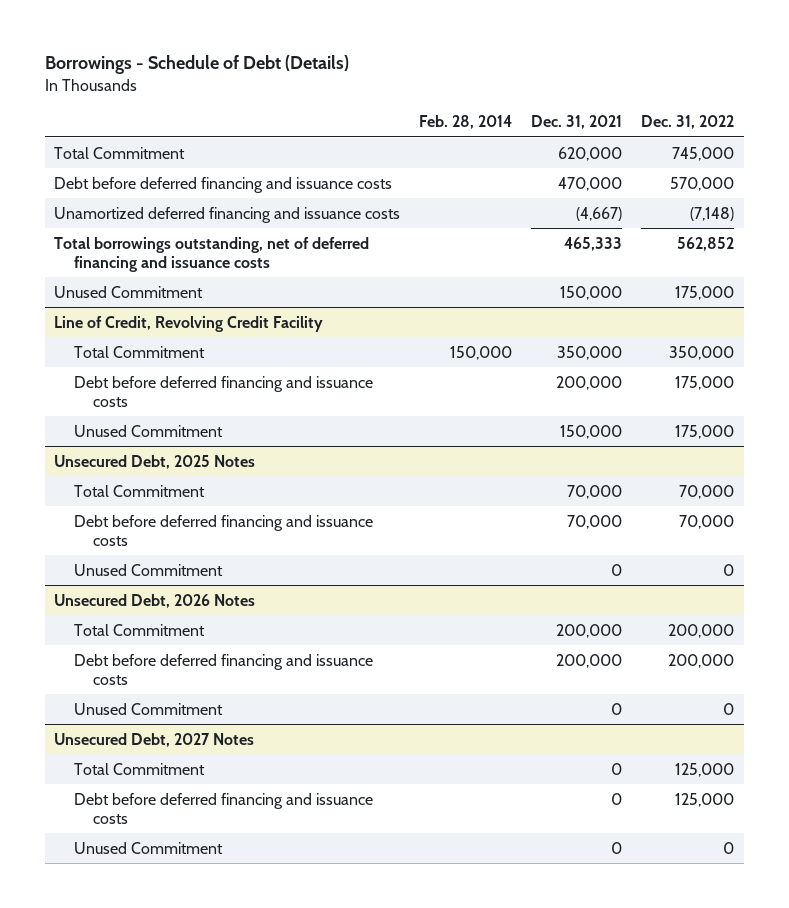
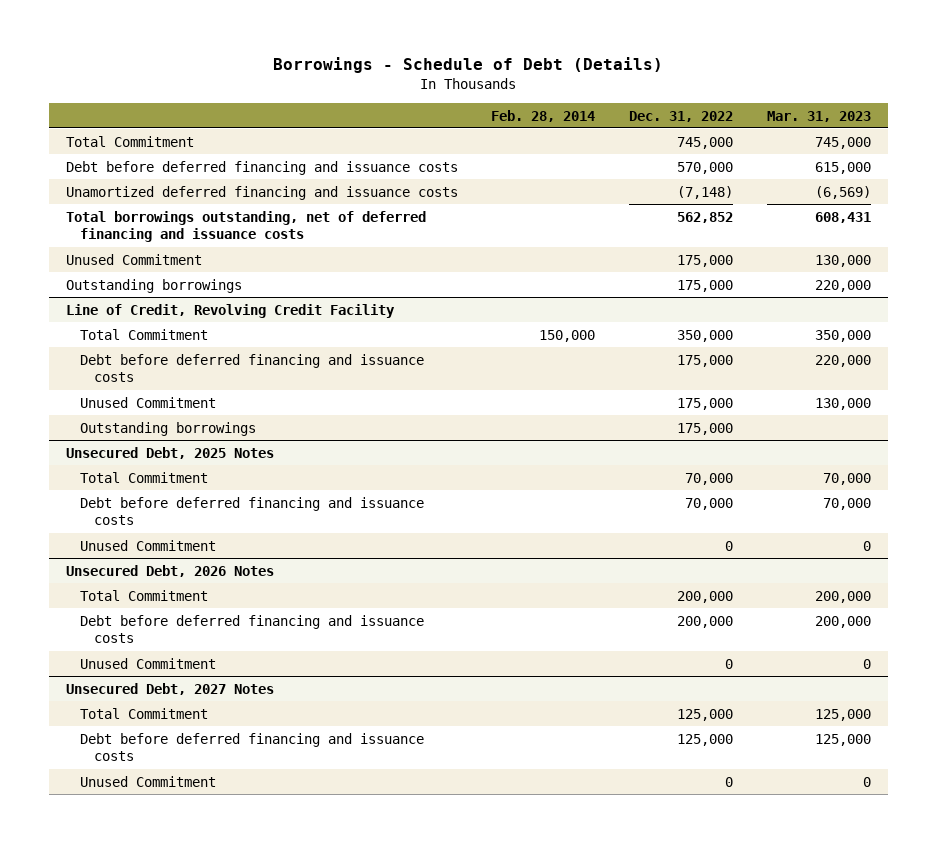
[531,115,623,130] Dec. 31, 2021 -> none
none -> [766,110,871,122] Mar. 31, 2023
none -> [65,278,242,293] Outstanding borrowings
none -> [79,421,256,436] Outstanding borrowings

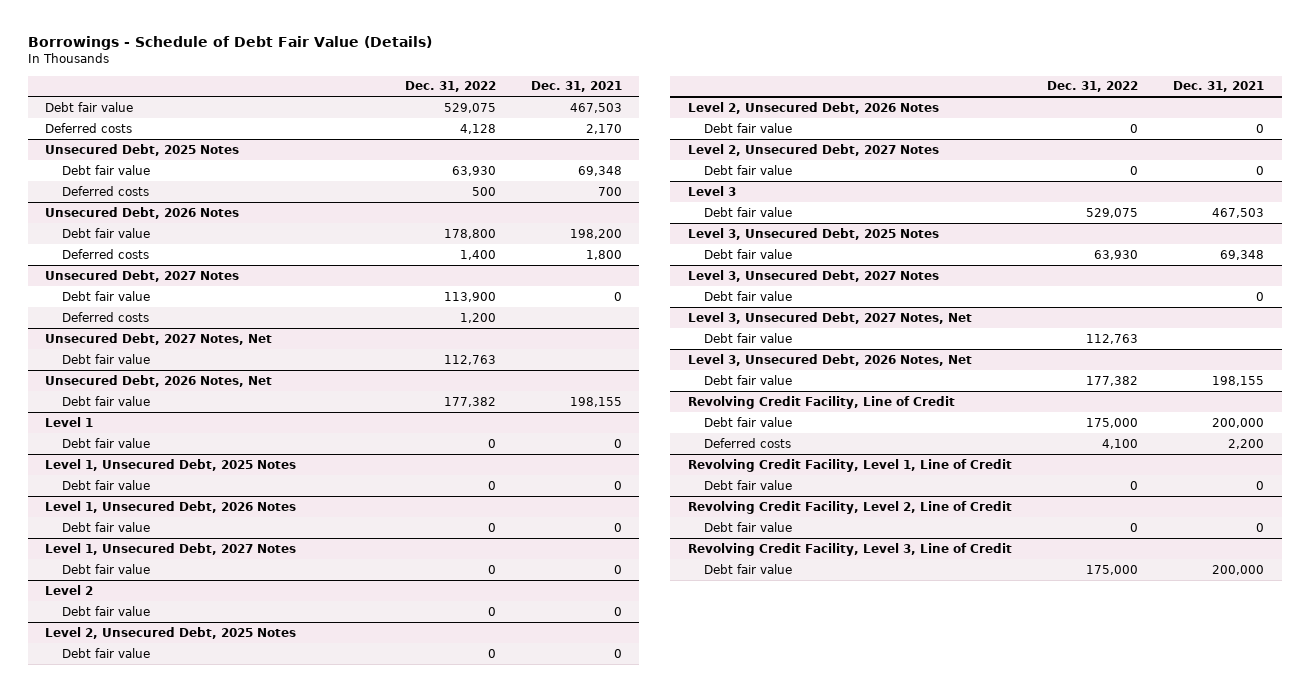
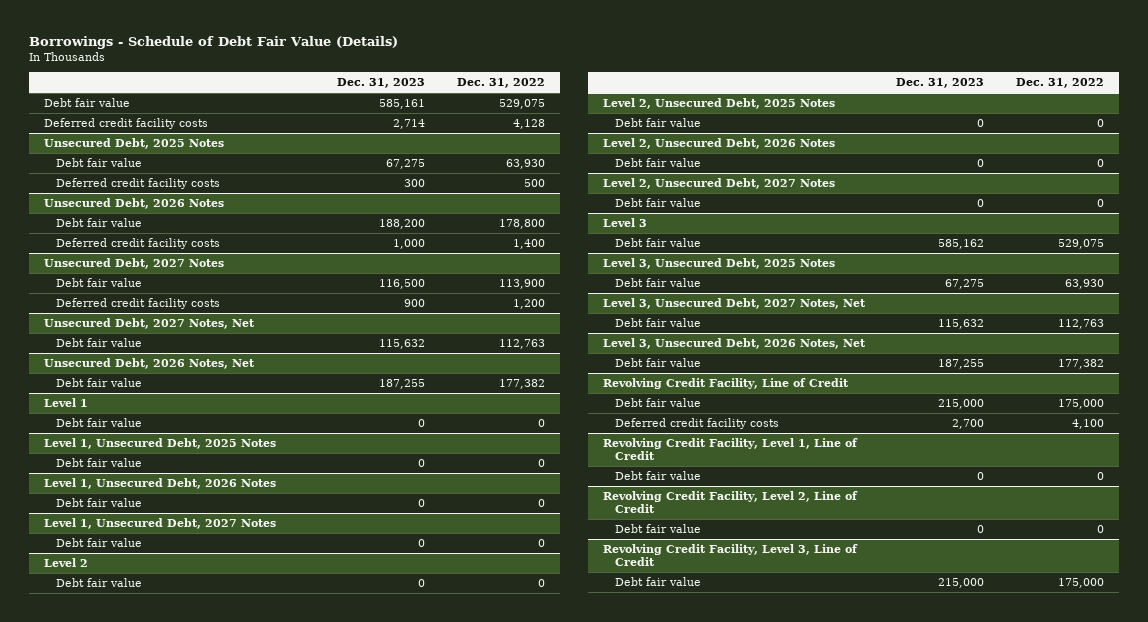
[530,81,622,93] Dec. 31, 2021 -> none
none -> [337,78,426,89] Dec. 31, 2023
[45,122,133,133] Deferred costs -> [44,118,209,130] Deferred credit facility costs
[61,185,149,196] Deferred costs -> [55,178,220,190] Deferred credit facility costs
[61,248,149,259] Deferred costs -> [55,238,220,250] Deferred credit facility costs
[61,311,149,322] Deferred costs -> [55,298,220,310] Deferred credit facility costs
[687,269,939,282] Level 3, Unsecured Debt, 2027 Notes -> none
[703,290,792,301] Debt fair value -> none
[703,437,791,448] Deferred costs -> [614,418,779,430] Deferred credit facility costs

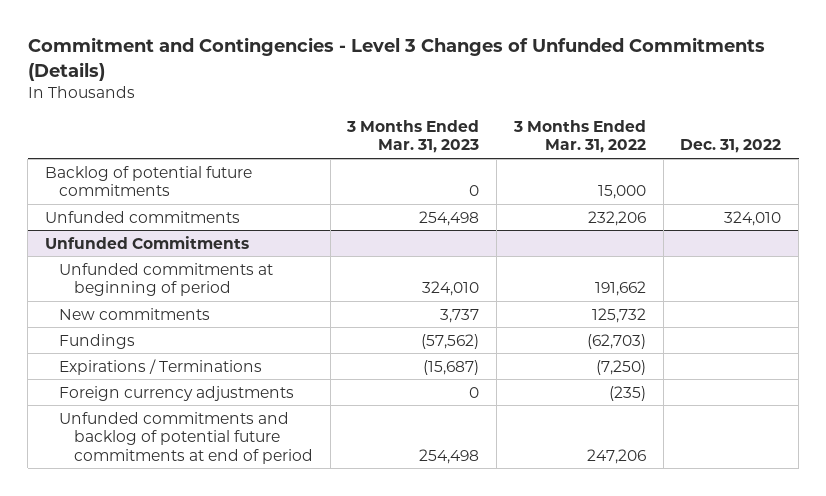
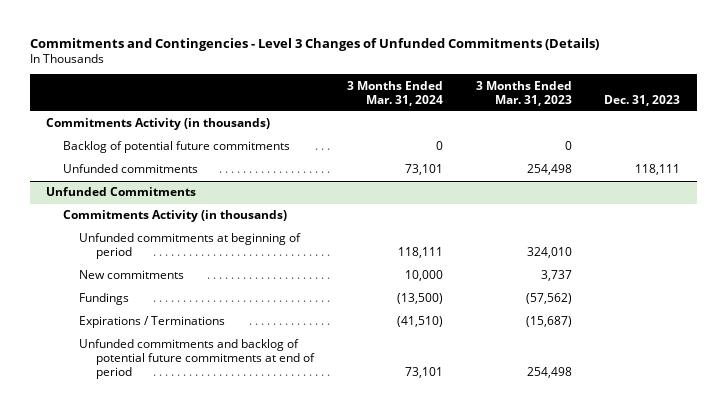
[27,37,765,81] Commitment and Contingencies - Level 3 Changes of Unfunded Commitments (Details) -> [29,37,599,51] Commitments and Contingencies - Level 3 Changes of Unfunded Commitments (Details)
[512,120,646,154] 3 Months Ended Mar. 31, 2022 -> none
[680,139,782,154] Dec. 31, 2022 -> none
none -> [346,80,443,106] 3 Months Ended Mar. 31, 2024
none -> [604,94,681,106] Dec. 31, 2023
none -> [46,118,271,131] Commitments Activity (in thousands)
none -> [62,210,287,223] Commitments Activity (in thousands)
[59,385,295,401] Foreign currency adjustments -> none

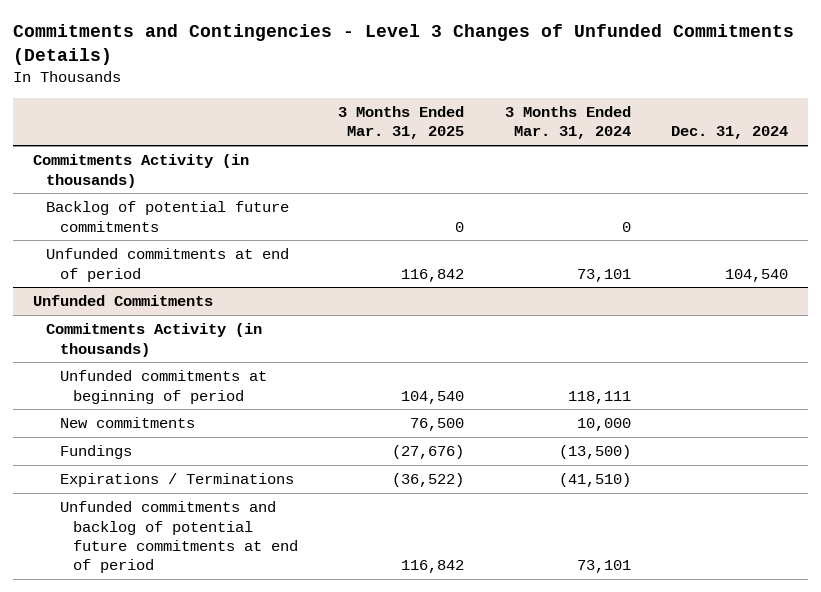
[475,80,572,106] 3 Months Ended Mar. 31, 2023 -> none
[604,94,681,106] Dec. 31, 2023 -> none
none -> [338,105,465,140] 3 Months Ended Mar. 31, 2025
none -> [671,126,789,140] Dec. 31, 2024
[62,164,198,174] Unfunded commitments -> [46,248,290,282] Unfunded commitments at end of period

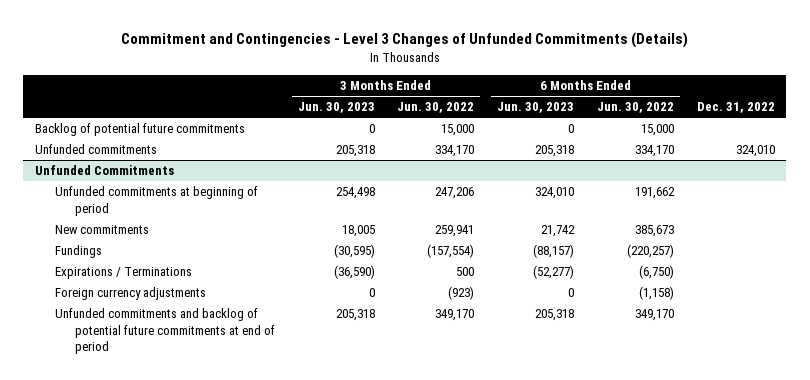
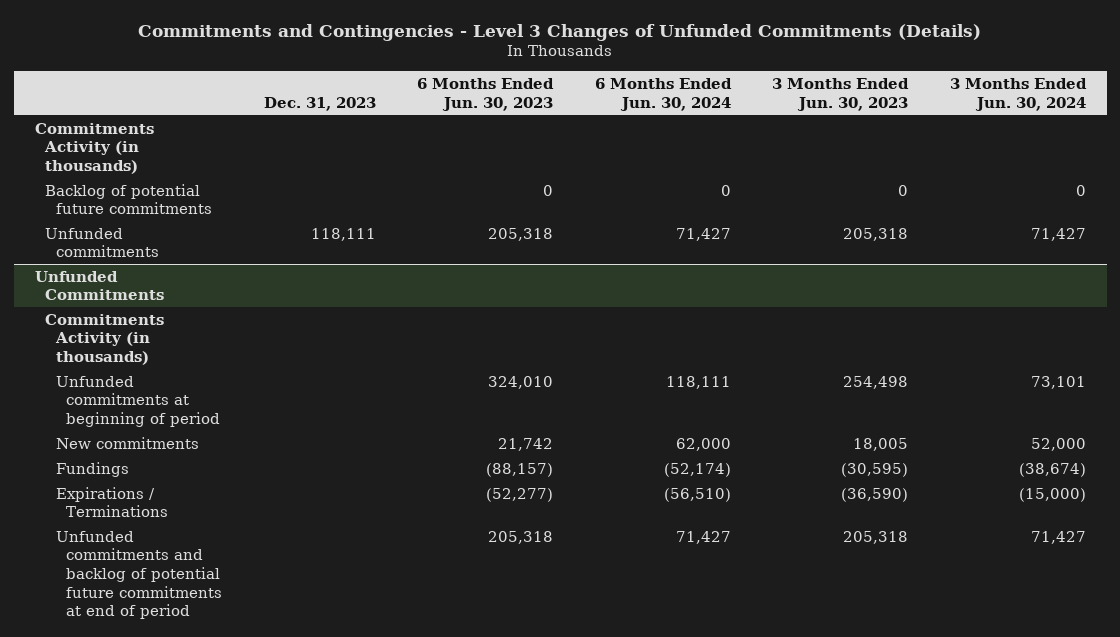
[120,31,688,48] Commitment and Contingencies - Level 3 Changes of Unfunded Commitments (Details) -> [138,23,982,41] Commitments and Contingencies - Level 3 Changes of Unfunded Commitments (Details)
[397,102,475,114] Jun. 30, 2022 -> none
[597,102,675,114] Jun. 30, 2022 -> none
[696,102,775,114] Dec. 31, 2022 -> none
none -> [263,96,376,111] Dec. 31, 2023
none -> [594,77,732,111] 6 Months Ended Jun. 30, 2024
none -> [949,77,1087,111] 3 Months Ended Jun. 30, 2024
none -> [34,122,154,175] Commitments Activity (in thousands)
none -> [45,313,165,366] Commitments Activity (in thousands)
[54,287,206,301] Foreign currency adjustments -> none

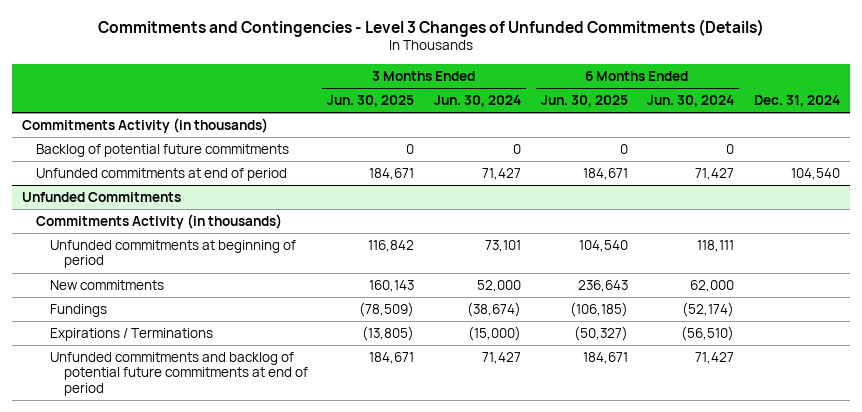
[263,96,376,111] Dec. 31, 2023 -> none
[417,77,555,111] 6 Months Ended Jun. 30, 2023 -> none
[772,77,910,111] 3 Months Ended Jun. 30, 2023 -> none
none -> [327,94,415,107] Jun. 30, 2025
none -> [540,94,628,107] Jun. 30, 2025
none -> [753,94,840,107] Dec. 31, 2024
[45,227,159,258] Unfunded commitments -> [35,167,287,181] Unfunded commitments at end of period

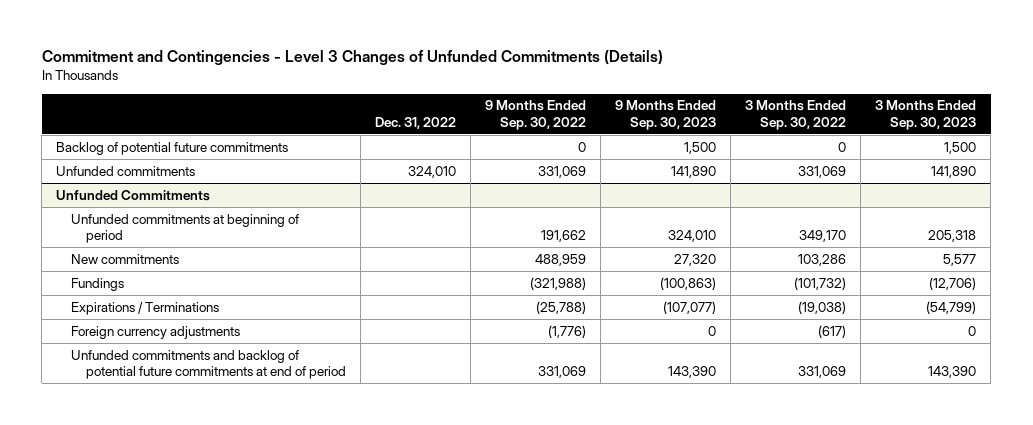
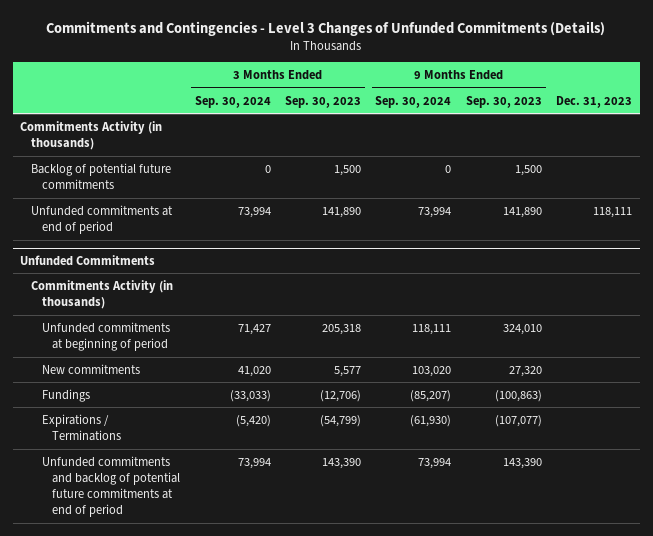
[41,50,663,66] Commitment and Contingencies - Level 3 Changes of Unfunded Commitments (Details) -> [46,20,606,36] Commitments and Contingencies - Level 3 Changes of Unfunded Commitments (Details)
[375,116,457,129] Dec. 31, 2022 -> none
[485,100,587,130] 9 Months Ended Sep. 30, 2022 -> none
[745,100,847,130] 3 Months Ended Sep. 30, 2022 -> none
none -> [194,95,271,108] Sep. 30, 2024
none -> [375,95,452,108] Sep. 30, 2024
none -> [556,95,633,108] Dec. 31, 2023
none -> [20,120,163,150] Commitments Activity (in thousands)
[56,165,196,176] Unfunded commitments -> [30,204,173,234] Unfunded commitments at end of period
none -> [30,279,173,309] Commitments Activity (in thousands)
[71,325,241,339] Foreign currency adjustments -> none

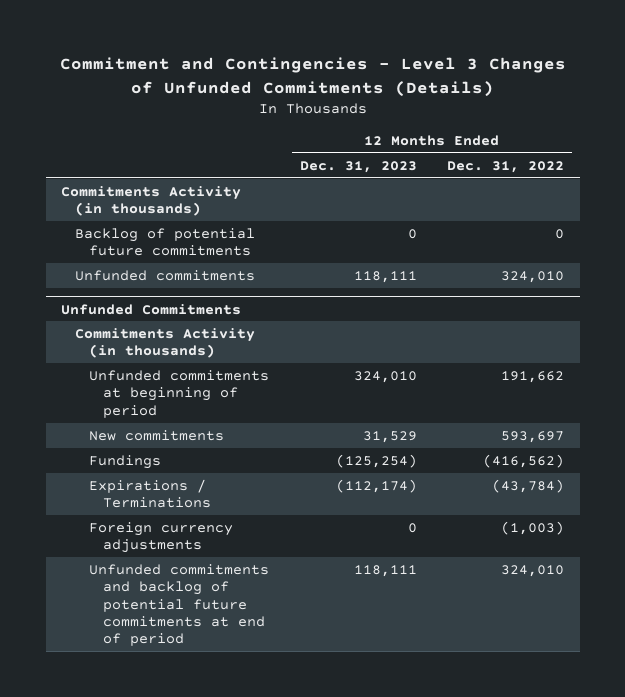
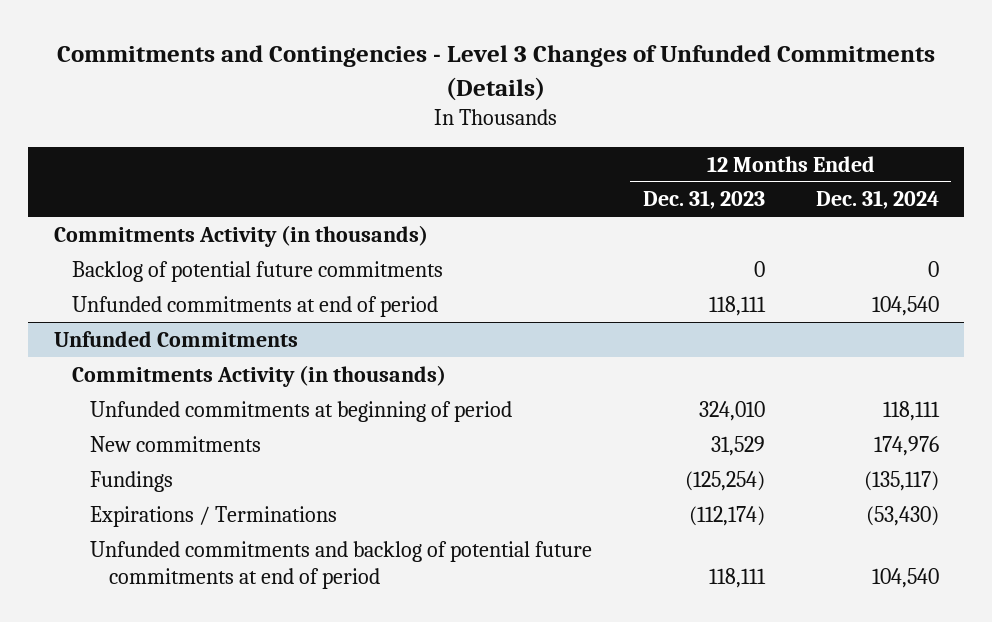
[59,57,566,97] Commitment and Contingencies - Level 3 Changes of Unfunded Commitments (Details) -> [57,45,936,101] Commitments and Contingencies - Level 3 Changes of Unfunded Commitments (Details)
[447,160,565,173] Dec. 31, 2022 -> none
none -> [815,190,939,210] Dec. 31, 2024
[75,269,256,281] Unfunded commitments -> [72,295,439,317] Unfunded commitments at end of period
[88,521,233,554] Foreign currency adjustments -> none

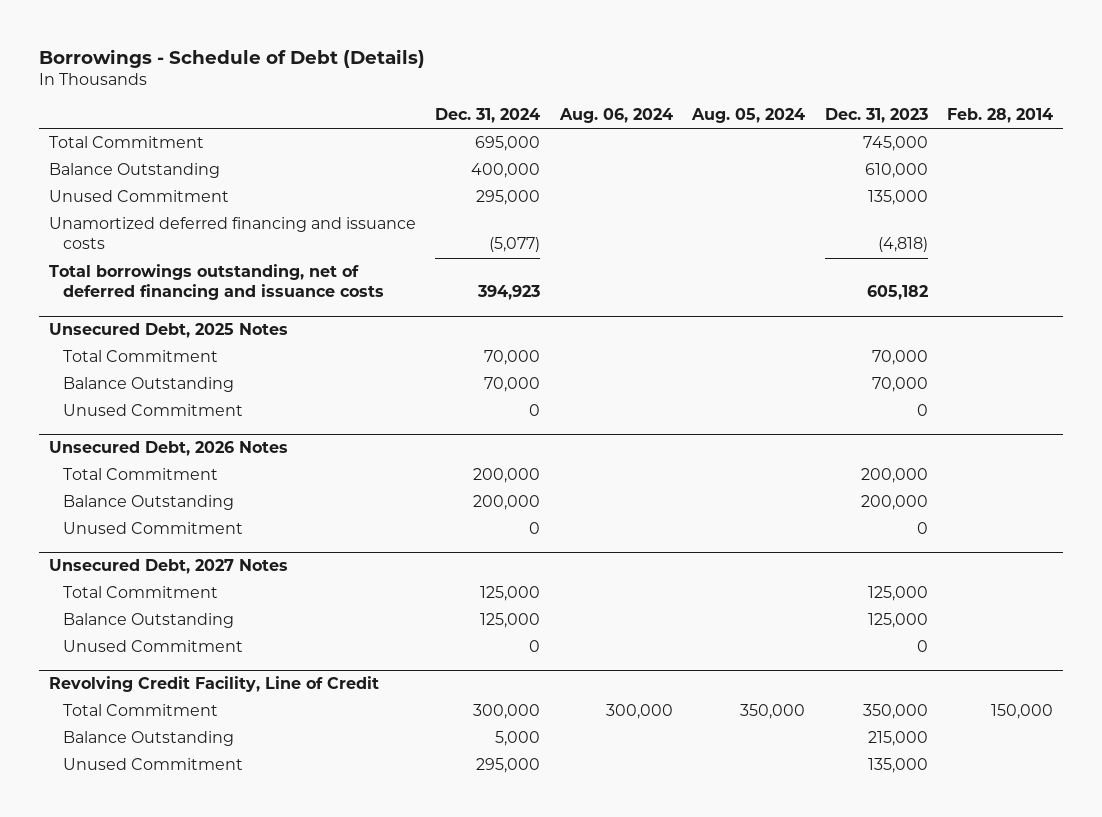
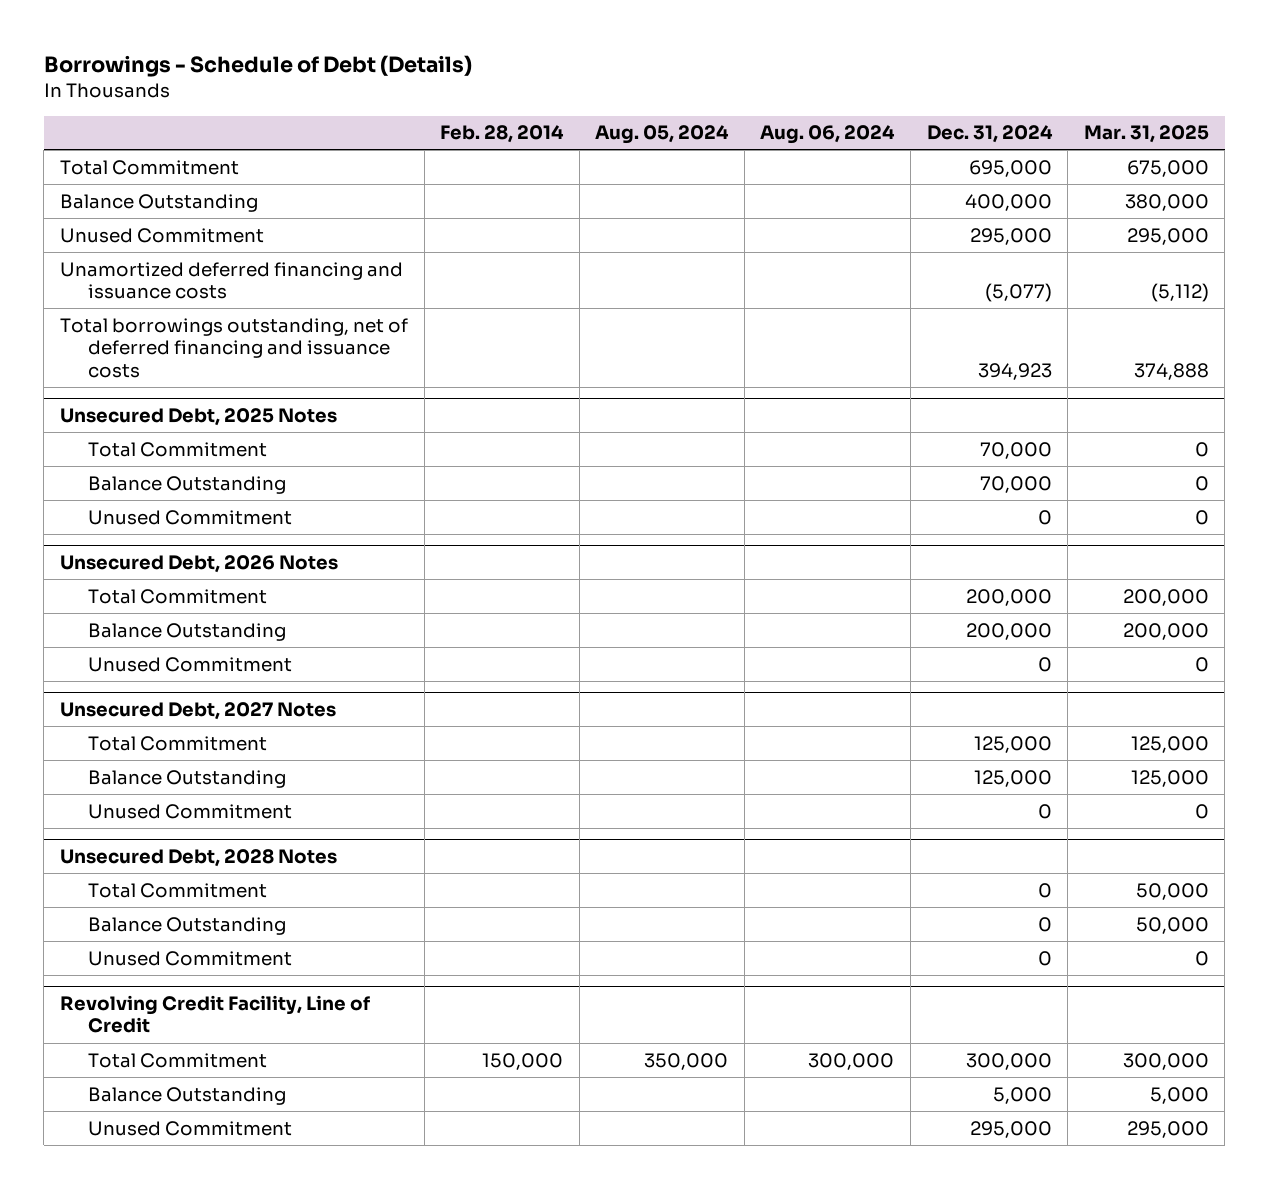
[824,108,928,124] Dec. 31, 2023 -> none
none -> [1083,125,1209,144] Mar. 31, 2025
none -> [60,848,338,867] Unsecured Debt, 2028 Notes
none -> [87,882,267,898] Total Commitment
none -> [87,916,286,935] Balance Outstanding
none -> [87,950,292,966] Unused Commitment

